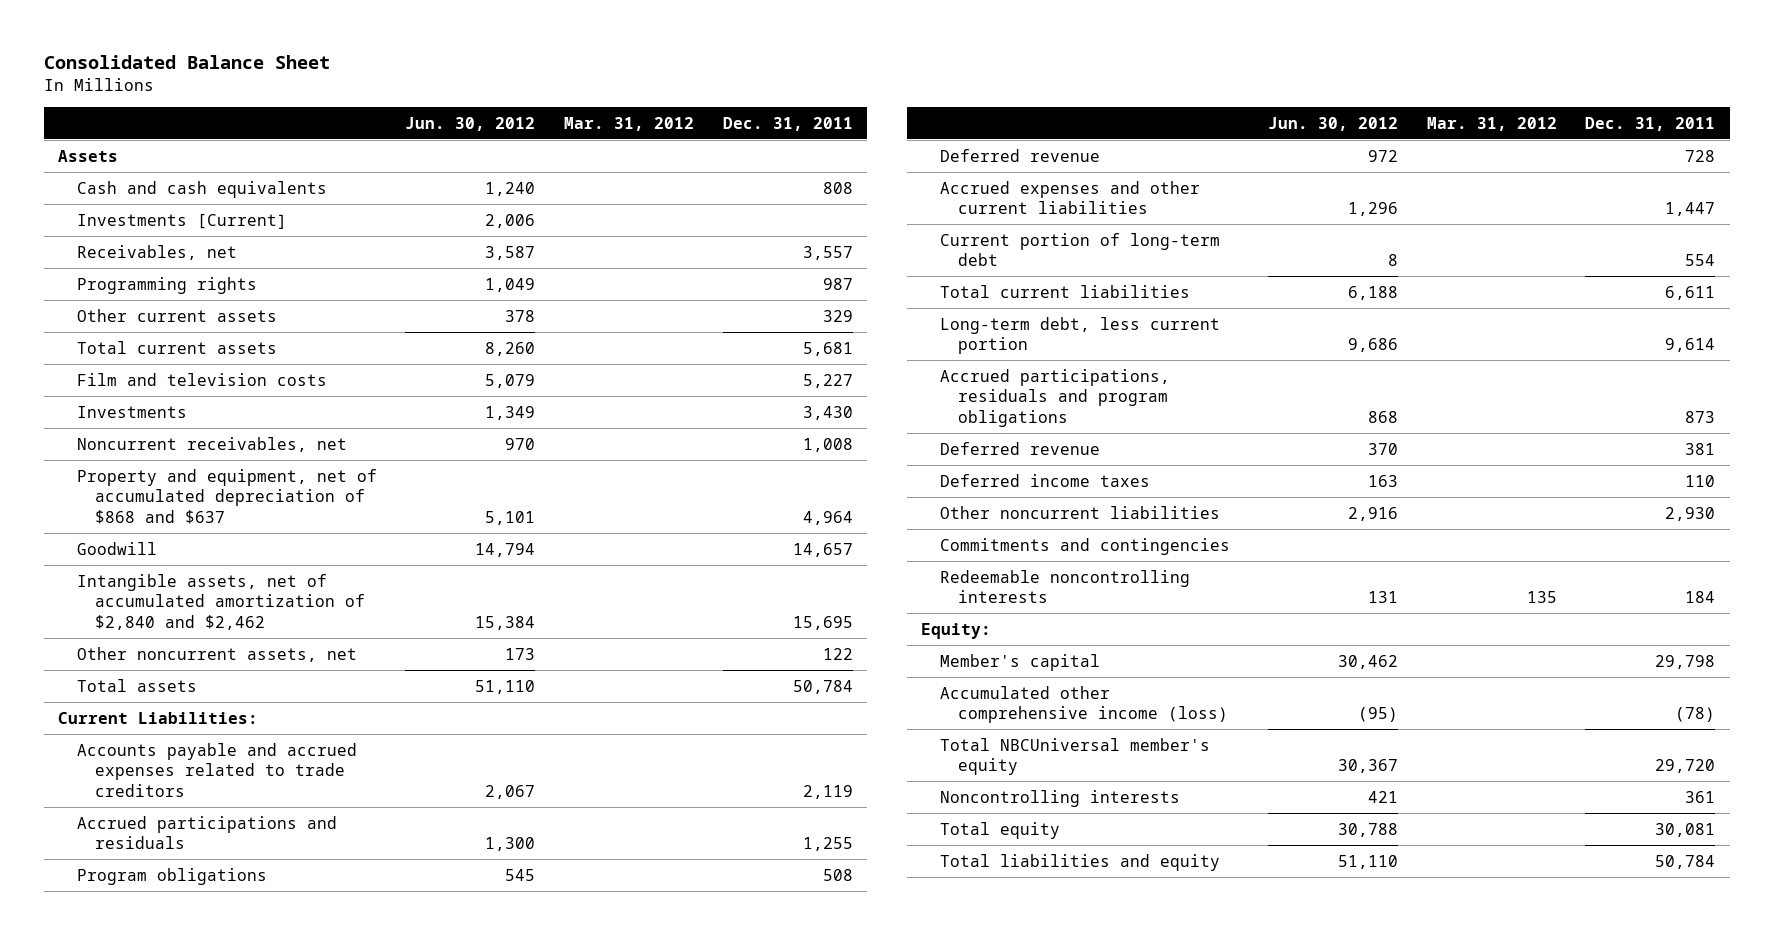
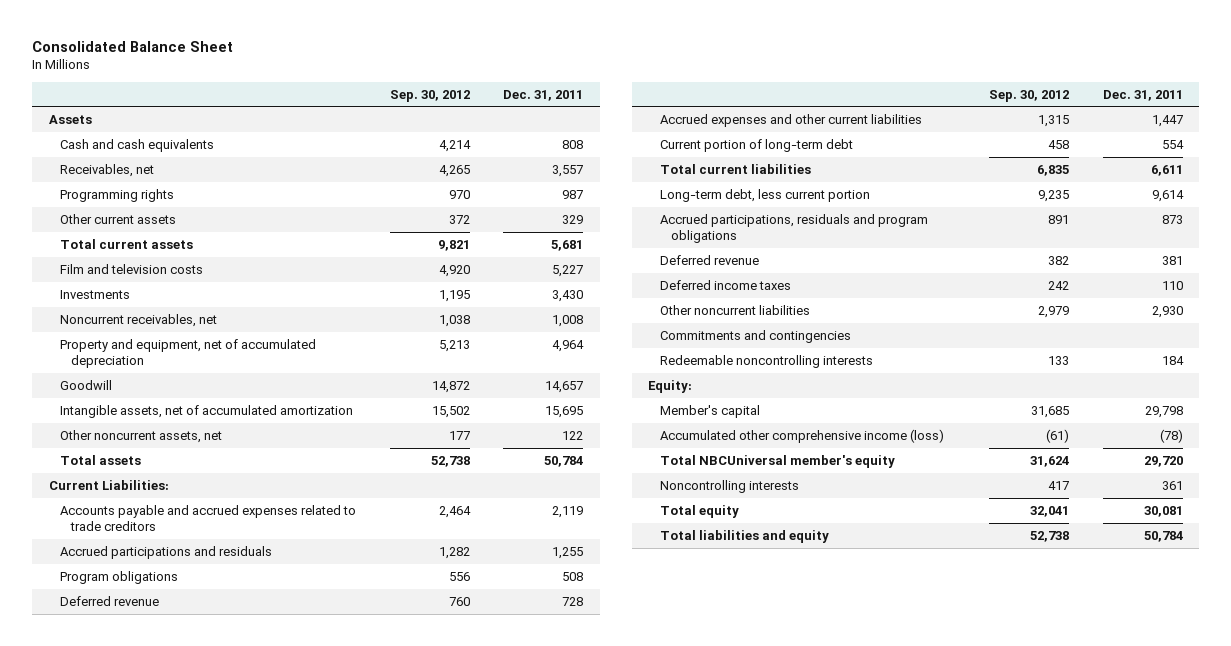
[405,116,536,131] Jun. 30, 2012 -> none
[563,116,694,131] Mar. 31, 2012 -> none
none -> [389,89,470,102] Sep. 30, 2012
[76,213,287,229] Investments [Current] -> none
[76,468,377,525] Property and equipment, net of accumulated depreciation of $868 and $637 -> [60,338,317,369] Property and equipment, net of accumulated depreciation
[76,573,366,631] Intangible assets, net of accumulated amortization of $2,840 and $2,462 -> [60,404,354,418] Intangible assets, net of accumulated amortization

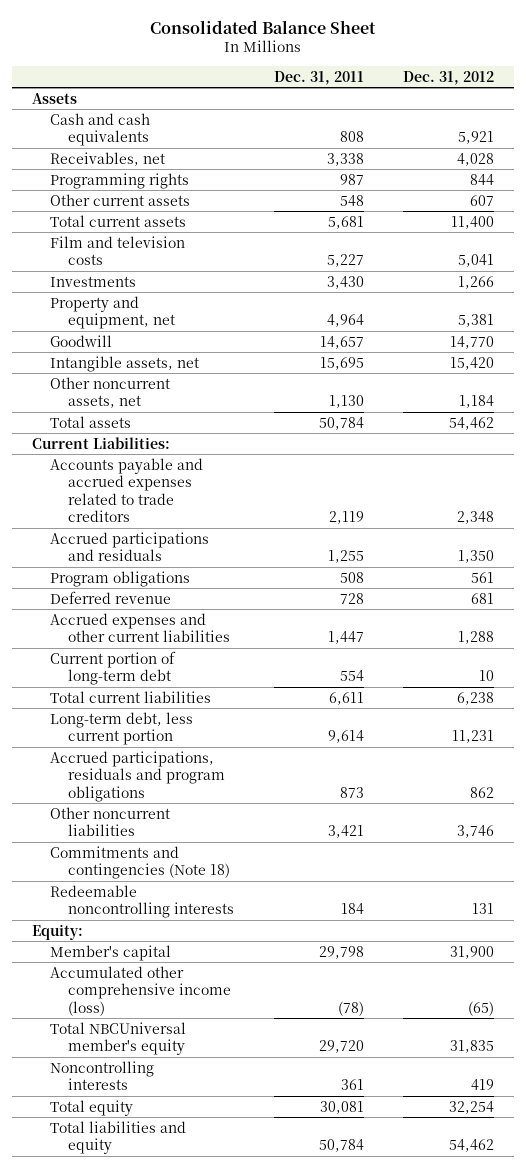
[389,89,470,102] Sep. 30, 2012 -> none
none -> [403,70,495,85] Dec. 31, 2012
[551,164,583,177] 3,557 -> [326,152,364,166] 3,338
[561,214,583,224] 329 -> [339,194,364,206] 548
[60,313,218,327] Noncurrent receivables, net -> none
[60,338,317,369] Property and equipment, net of accumulated depreciation -> [50,295,176,330] Property and equipment, net
[60,404,354,418] Intangible assets, net of accumulated amortization -> [50,355,200,372] Intangible assets, net
[561,430,583,440] 122 -> [328,395,364,409] 1,130
[659,254,759,265] Deferred revenue -> none
[659,279,791,290] Deferred income taxes -> none
[1151,305,1183,318] 2,930 -> [327,825,364,839] 3,421
[659,329,851,343] Commitments and contingencies -> [50,845,231,880] Commitments and contingencies (Note 18)

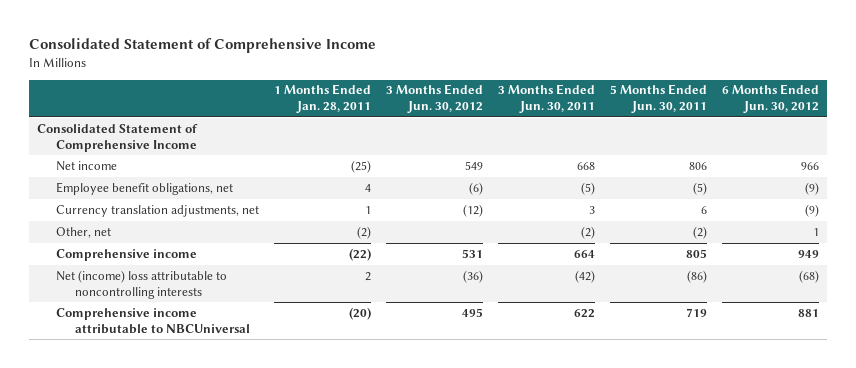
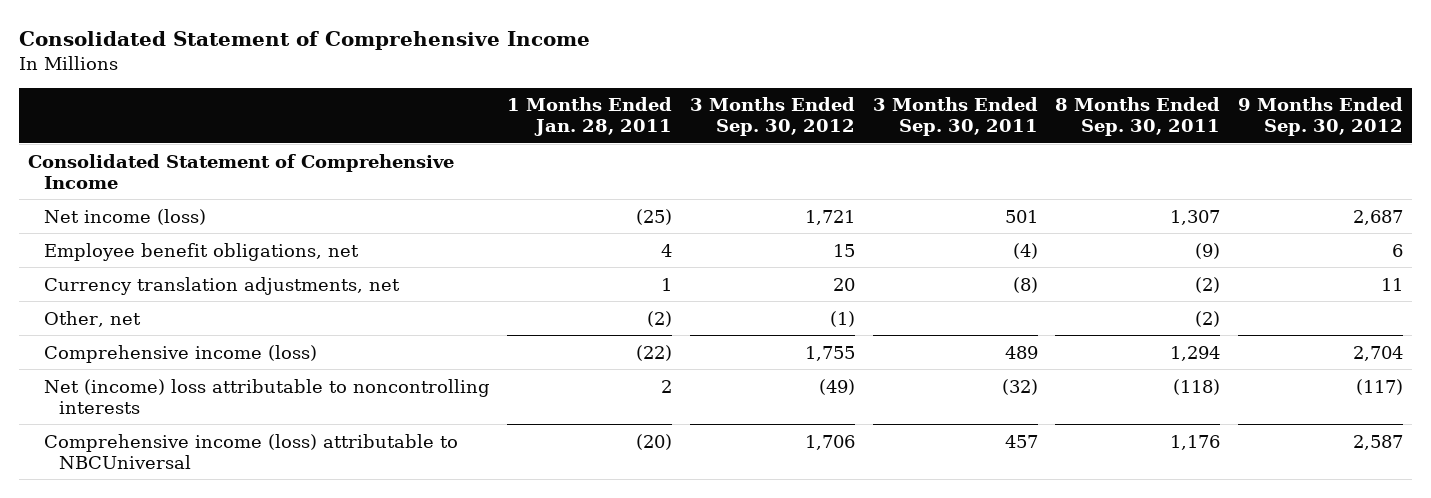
[385,84,483,114] 3 Months Ended Jun. 30, 2012 -> none
[497,84,595,114] 3 Months Ended Jun. 30, 2011 -> none
[609,84,707,114] 5 Months Ended Jun. 30, 2011 -> none
[721,84,819,114] 6 Months Ended Jun. 30, 2012 -> none
none -> [689,97,855,137] 3 Months Ended Sep. 30, 2012
none -> [872,97,1038,137] 3 Months Ended Sep. 30, 2011
none -> [1055,97,1221,137] 8 Months Ended Sep. 30, 2011
none -> [1237,97,1403,137] 9 Months Ended Sep. 30, 2012
[55,160,117,171] Net income -> [43,208,206,225] Net income (loss)
[55,248,197,261] Comprehensive income -> [43,344,317,363] Comprehensive income (loss)
[55,307,250,334] Comprehensive income attributable to NBCUniversal -> [43,433,458,469] Comprehensive income (loss) attributable to NBCUniversal

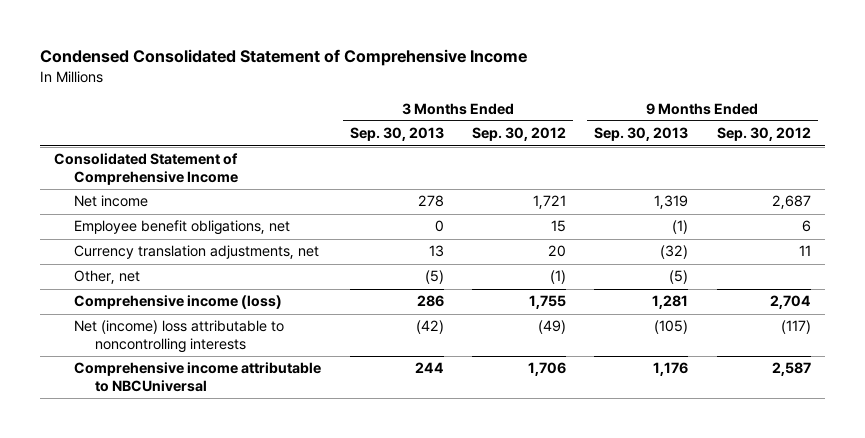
[19,31,591,51] Consolidated Statement of Comprehensive Income -> [39,49,527,67] Condensed Consolidated Statement of Comprehensive Income
[507,97,673,137] 1 Months Ended Jan. 28, 2011 -> none
[872,97,1038,137] 3 Months Ended Sep. 30, 2011 -> none
[1055,97,1221,137] 8 Months Ended Sep. 30, 2011 -> none
none -> [349,127,444,142] Sep. 30, 2013
none -> [594,127,689,142] Sep. 30, 2013
[43,208,206,225] Net income (loss) -> [74,195,149,208] Net income
[43,433,458,469] Comprehensive income (loss) attributable to NBCUniversal -> [74,362,322,392] Comprehensive income attributable to NBCUniversal

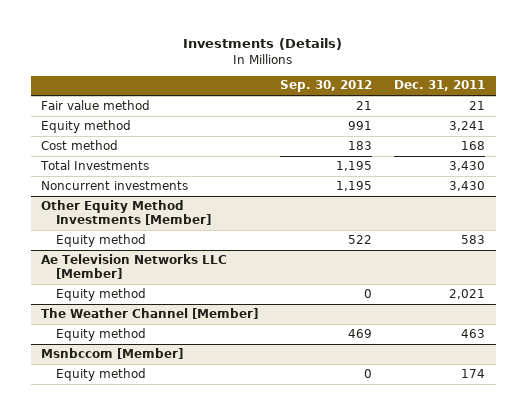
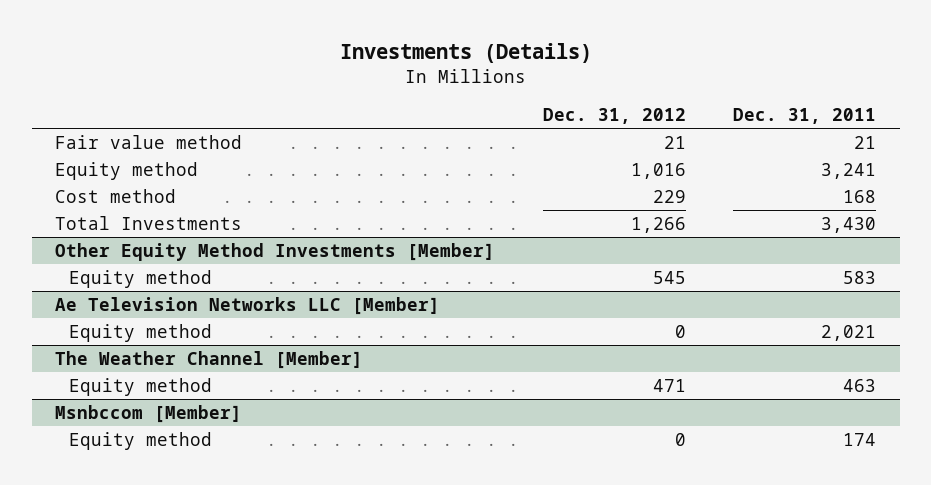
[280,80,373,93] Sep. 30, 2012 -> none
none -> [542,107,686,124] Dec. 31, 2012
[41,180,189,190] Noncurrent investments -> none

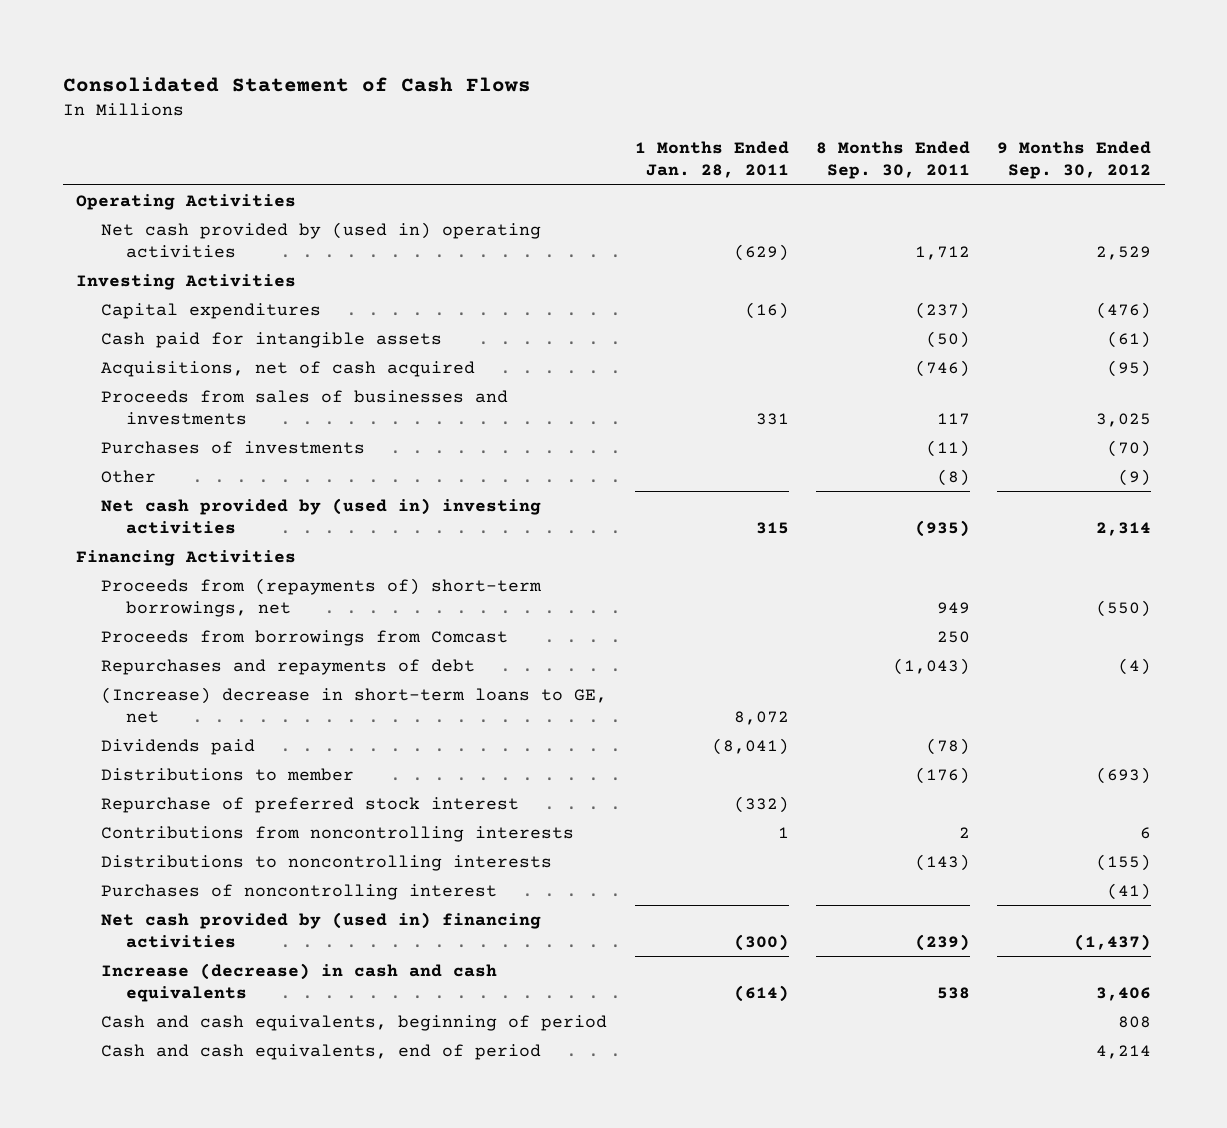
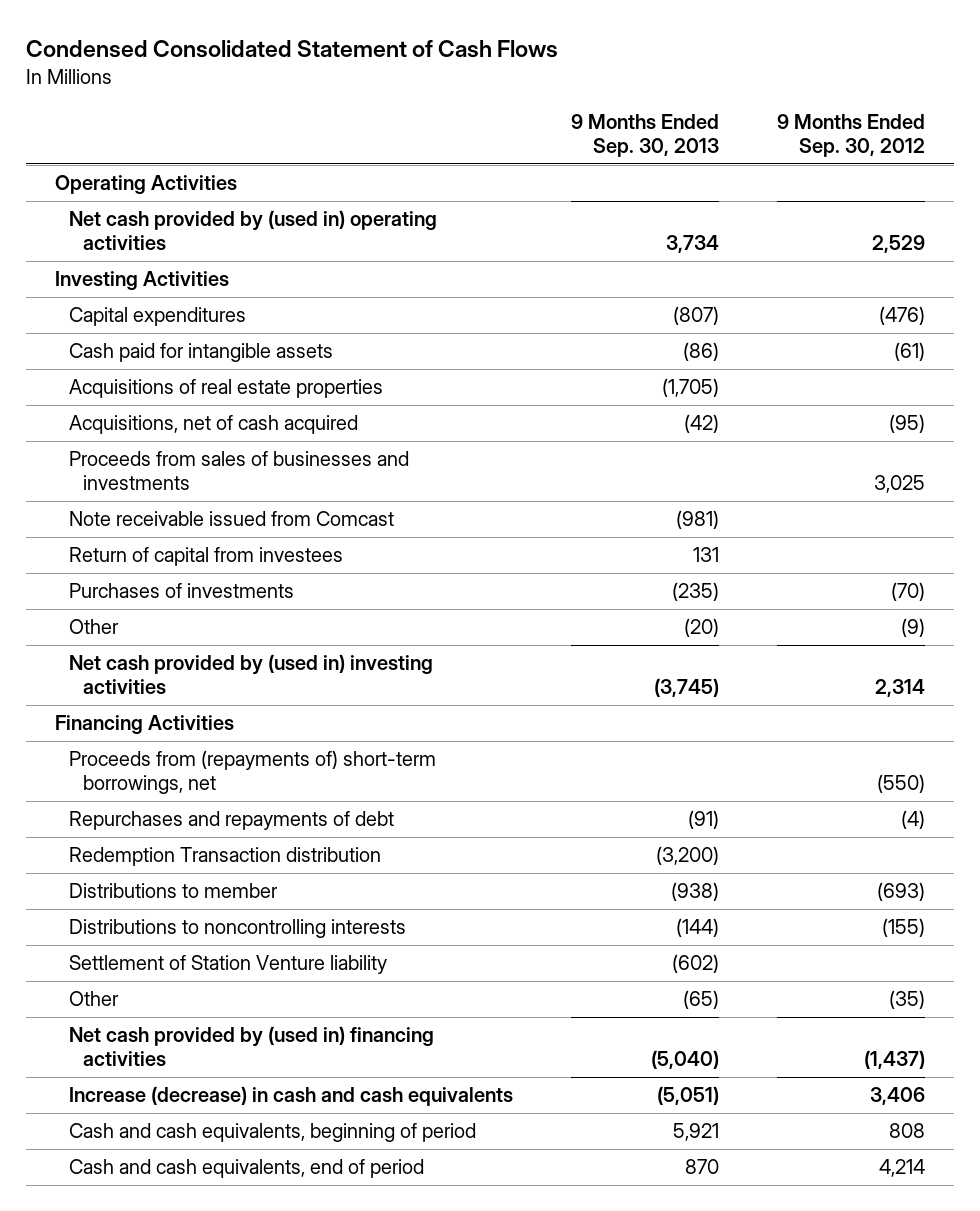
[62,76,531,92] Consolidated Statement of Cash Flows -> [26,40,559,59] Condensed Consolidated Statement of Cash Flows
[634,141,789,179] 1 Months Ended Jan. 28, 2011 -> none
[815,141,970,180] 8 Months Ended Sep. 30, 2011 -> none
none -> [571,113,720,157] 9 Months Ended Sep. 30, 2013
none -> [69,379,384,399] Acquisitions of real estate properties
none -> [69,511,395,527] Note receivable issued from Comcast
none -> [69,547,344,567] Return of capital from investees
[101,629,509,646] Proceeds from borrowings from Comcast -> none
[101,686,608,724] (Increase) decrease in short-term loans to GE, net -> none
[101,738,256,755] Dividends paid -> none
none -> [69,847,382,867] Redemption Transaction distribution
[101,796,520,813] Repurchase of preferred stock interest -> none
[101,825,575,842] Contributions from noncontrolling interests -> none
[101,883,498,900] Purchases of noncontrolling interest -> none
none -> [69,955,388,975] Settlement of Station Venture liability
none -> [69,991,120,1007] Other

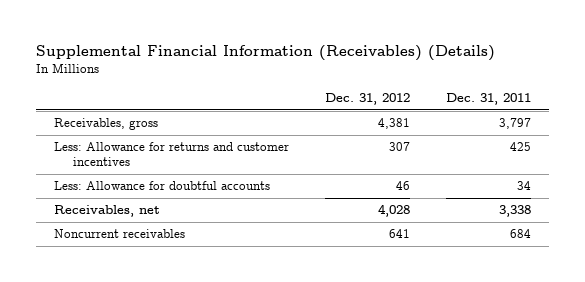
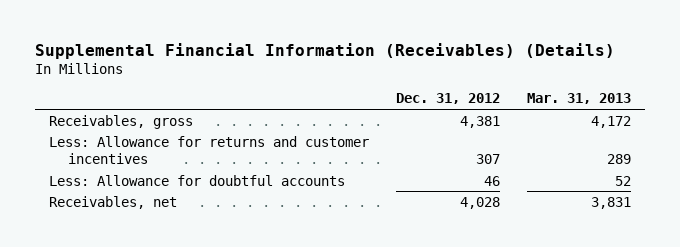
[446,92,532,105] Dec. 31, 2011 -> none
none -> [527,93,632,105] Mar. 31, 2013
[54,229,186,239] Noncurrent receivables -> none

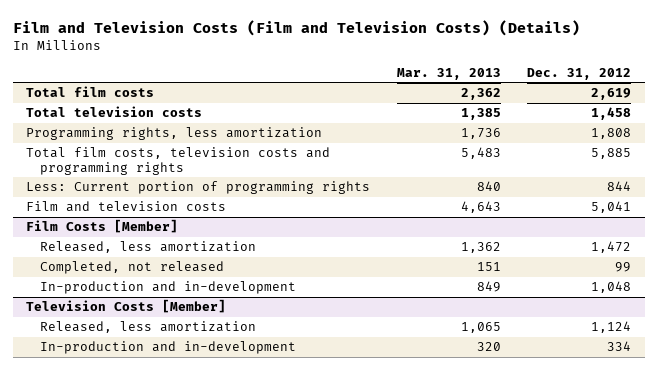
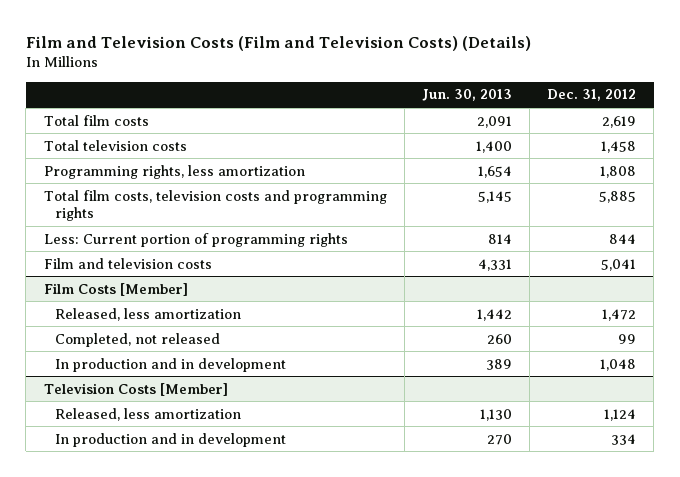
[396,67,501,80] Mar. 31, 2013 -> none
none -> [421,89,512,102] Jun. 30, 2013
[39,281,296,295] In-production and in-development -> [54,357,286,372] In production and in development
[39,341,296,355] In-production and in-development -> [54,432,286,447] In production and in development

